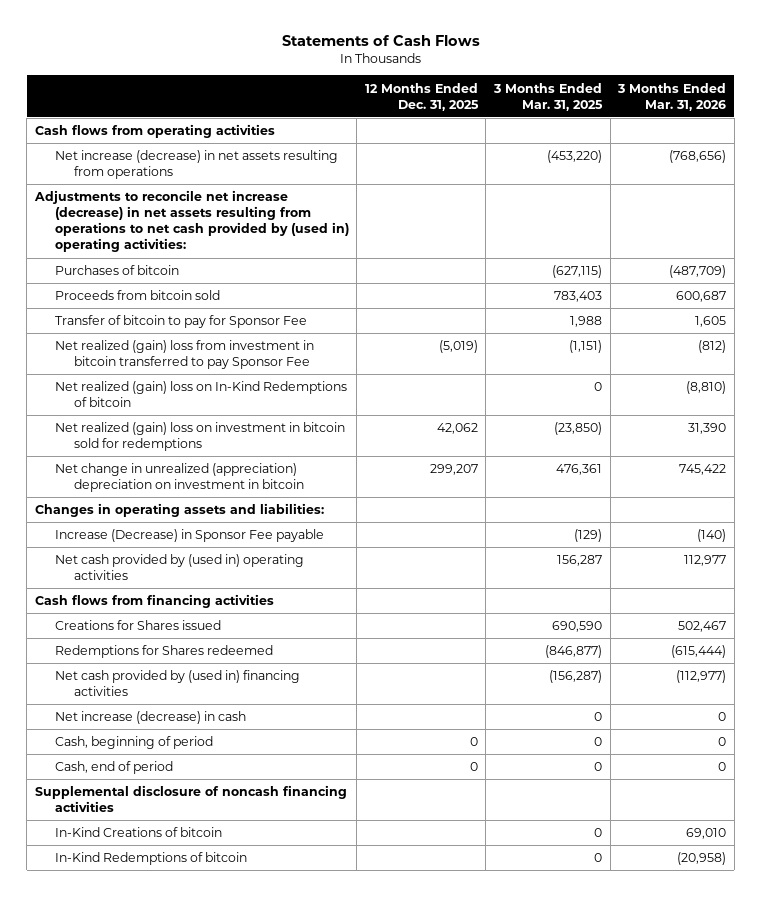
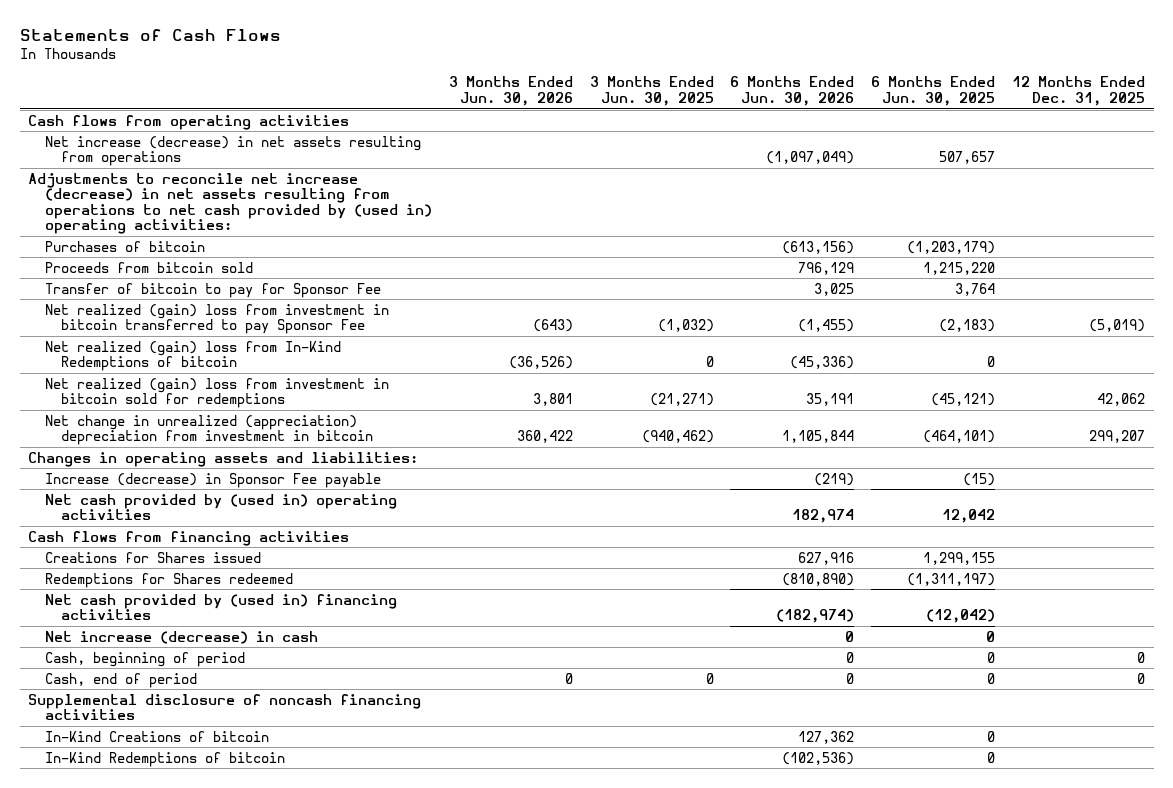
[492,82,603,111] 3 Months Ended Mar. 31, 2025 -> none
[617,82,727,111] 3 Months Ended Mar. 31, 2026 -> none
none -> [448,76,573,107] 3 Months Ended Jun. 30, 2026
none -> [589,76,714,107] 3 Months Ended Jun. 30, 2025
none -> [730,76,855,107] 6 Months Ended Jun. 30, 2026
none -> [871,76,996,107] 6 Months Ended Jun. 30, 2025
[54,381,347,408] Net realized (gain) loss on In-Kind Redemptions of bitcoin -> [44,340,341,372] Net realized (gain) loss from In-Kind Redemptions of bitcoin
[54,422,345,452] Net realized (gain) loss on investment in bitcoin sold for redemptions -> [44,377,389,409] Net realized (gain) loss from investment in bitcoin sold for redemptions
[54,463,305,493] Net change in unrealized (appreciation) depreciation on investment in bitcoin -> [44,414,374,446] Net change in unrealized (appreciation) depreciation from investment in bitcoin
[54,529,324,543] Increase (Decrease) in Sponsor Fee payable -> [44,472,381,488] Increase (decrease) in Sponsor Fee payable

